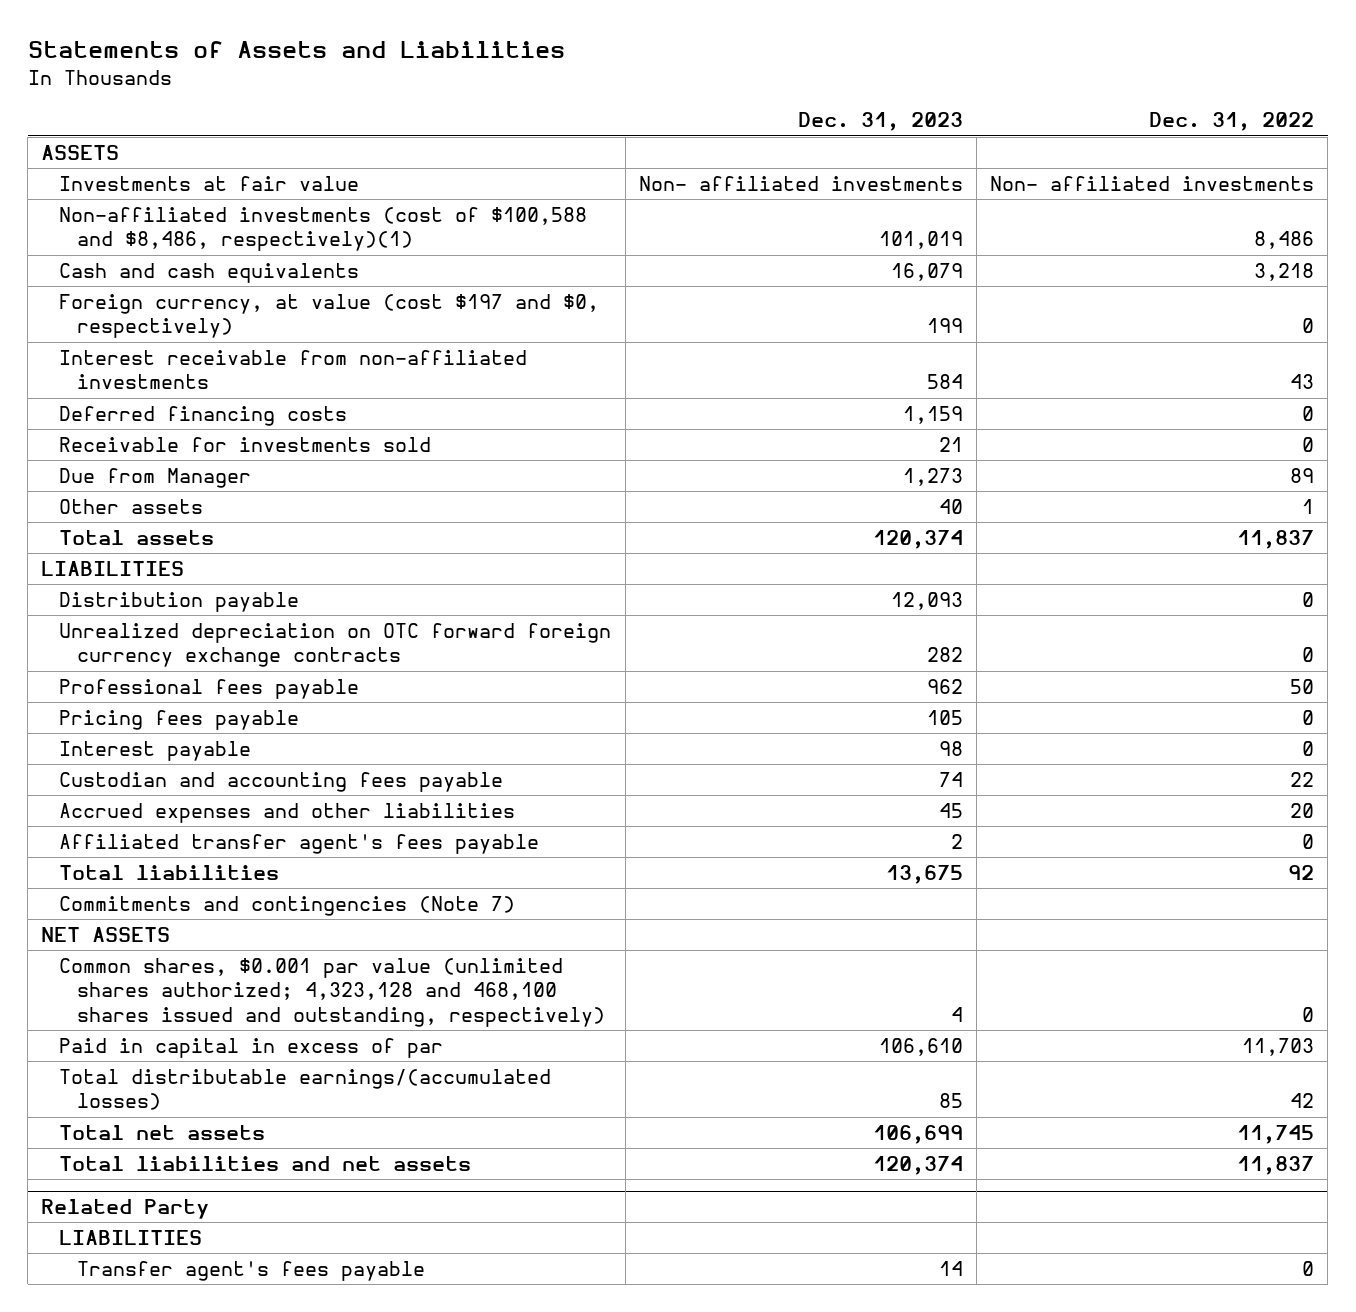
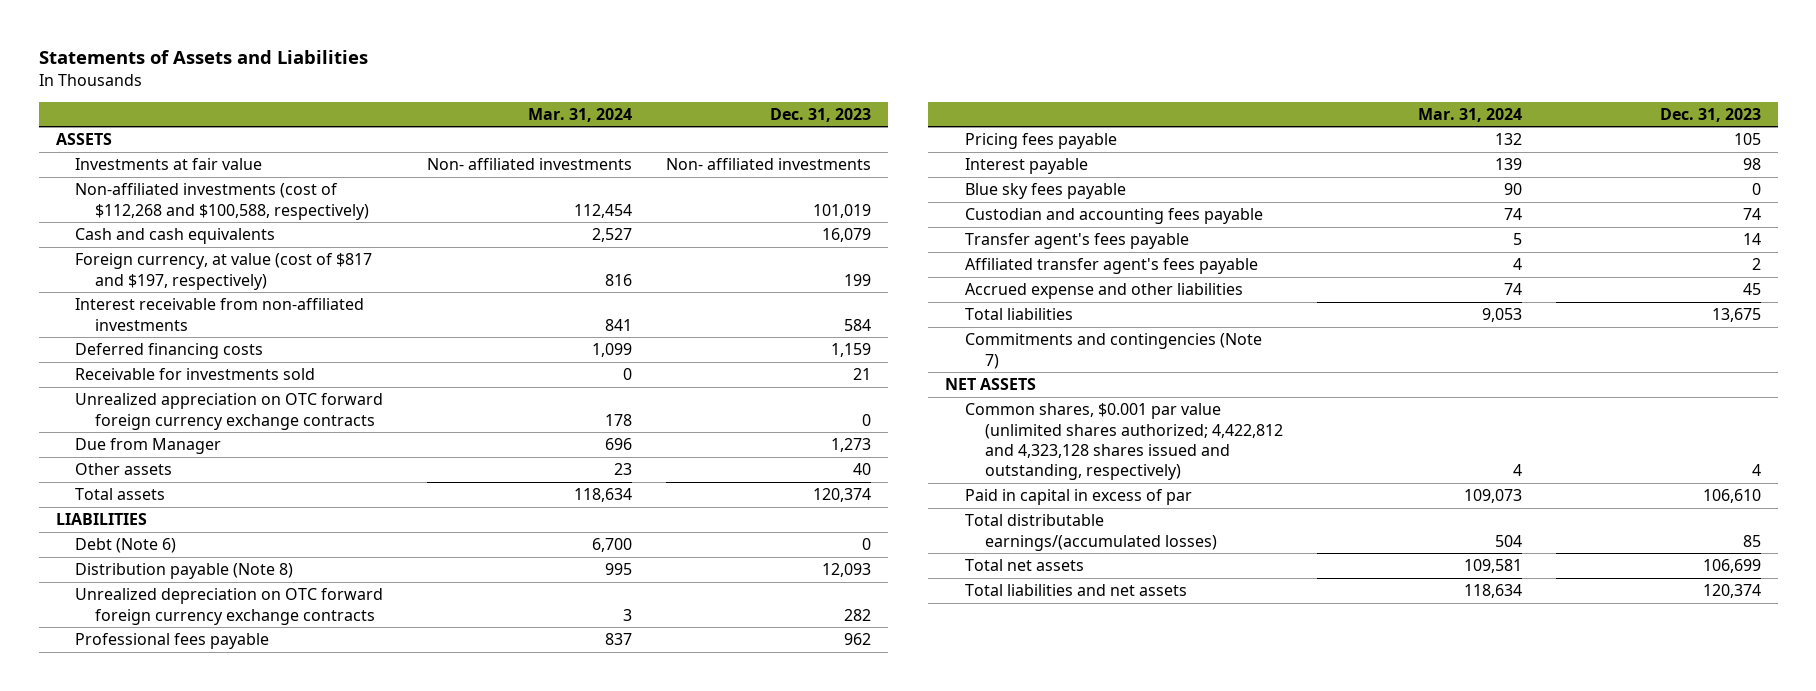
[1149,112,1315,132] Dec. 31, 2022 -> none
none -> [528,107,633,122] Mar. 31, 2024
[59,207,588,252] Non-affiliated investments (cost of $100,588 and $8,486, respectively)(1) -> [75,183,370,220] Non-affiliated investments (cost of $112,268 and $100,588, respectively)
[59,294,600,339] Foreign currency, at value (cost $197 and $0, respectively) -> [75,253,373,290] Foreign currency, at value (cost of $817 and $197, respectively)
none -> [75,393,384,430] Unrealized appreciation on OTC forward foreign currency exchange contracts
none -> [75,538,177,554] Debt (Note 6)
[59,592,300,613] Distribution payable -> [75,563,294,580] Distribution payable (Note 8)
none -> [965,183,1127,200] Blue sky fees payable
[59,803,516,824] Accrued expenses and other liabilities -> none
none -> [965,233,1190,250] Transfer agent's fees payable
none -> [965,283,1244,300] Accrued expense and other liabilities
[59,958,606,1027] Common shares, $0.001 par value (unlimited shares authorized; 4,323,128 and 468,100 shares issued and outstanding, respectively) -> [965,403,1283,481] Common shares, $0.001 par value (unlimited shares authorized; 4,422,812 and 4,323,128 shares issued and outstanding, respectively)
[41,1199,210,1220] Related Party -> none
[59,1230,203,1246] LIABILITIES -> none
[77,1261,426,1282] Transfer agent's fees payable -> none

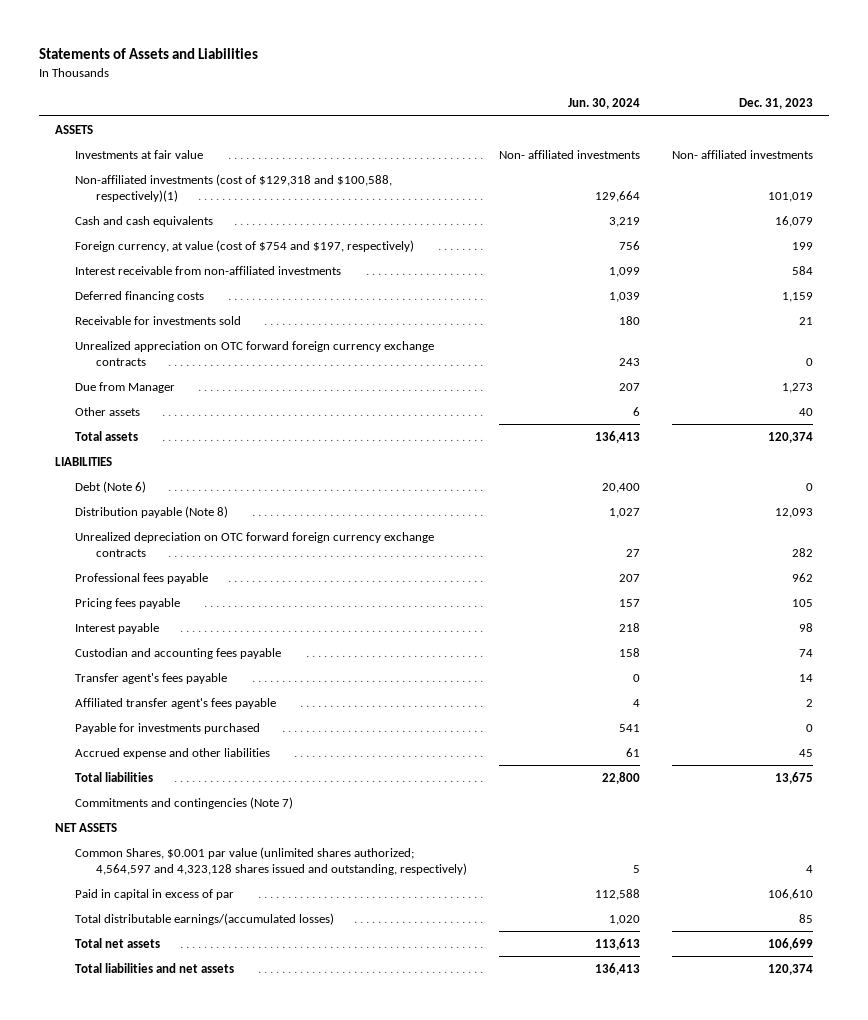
[528,107,633,122] Mar. 31, 2024 -> none
none -> [568,98,641,110] Jun. 30, 2024
[75,183,370,220] Non-affiliated investments (cost of $112,268 and $100,588, respectively) -> [75,173,393,202] Non-affiliated investments (cost of $129,318 and $100,588, respectively)(1)
[75,253,373,290] Foreign currency, at value (cost of $817 and $197, respectively) -> [75,239,415,252] Foreign currency, at value (cost of $754 and $197, respectively)
[965,183,1127,200] Blue sky fees payable -> none
none -> [75,722,261,734] Payable for investments purchased
[965,403,1283,481] Common shares, $0.001 par value (unlimited shares authorized; 4,422,812 and 4,323,128 shares issued and outstanding, respectively) -> [75,846,468,875] Common Shares, $0.001 par value (unlimited shares authorized; 4,564,597 and 4,323,128 shares issued and outstanding, respectively)

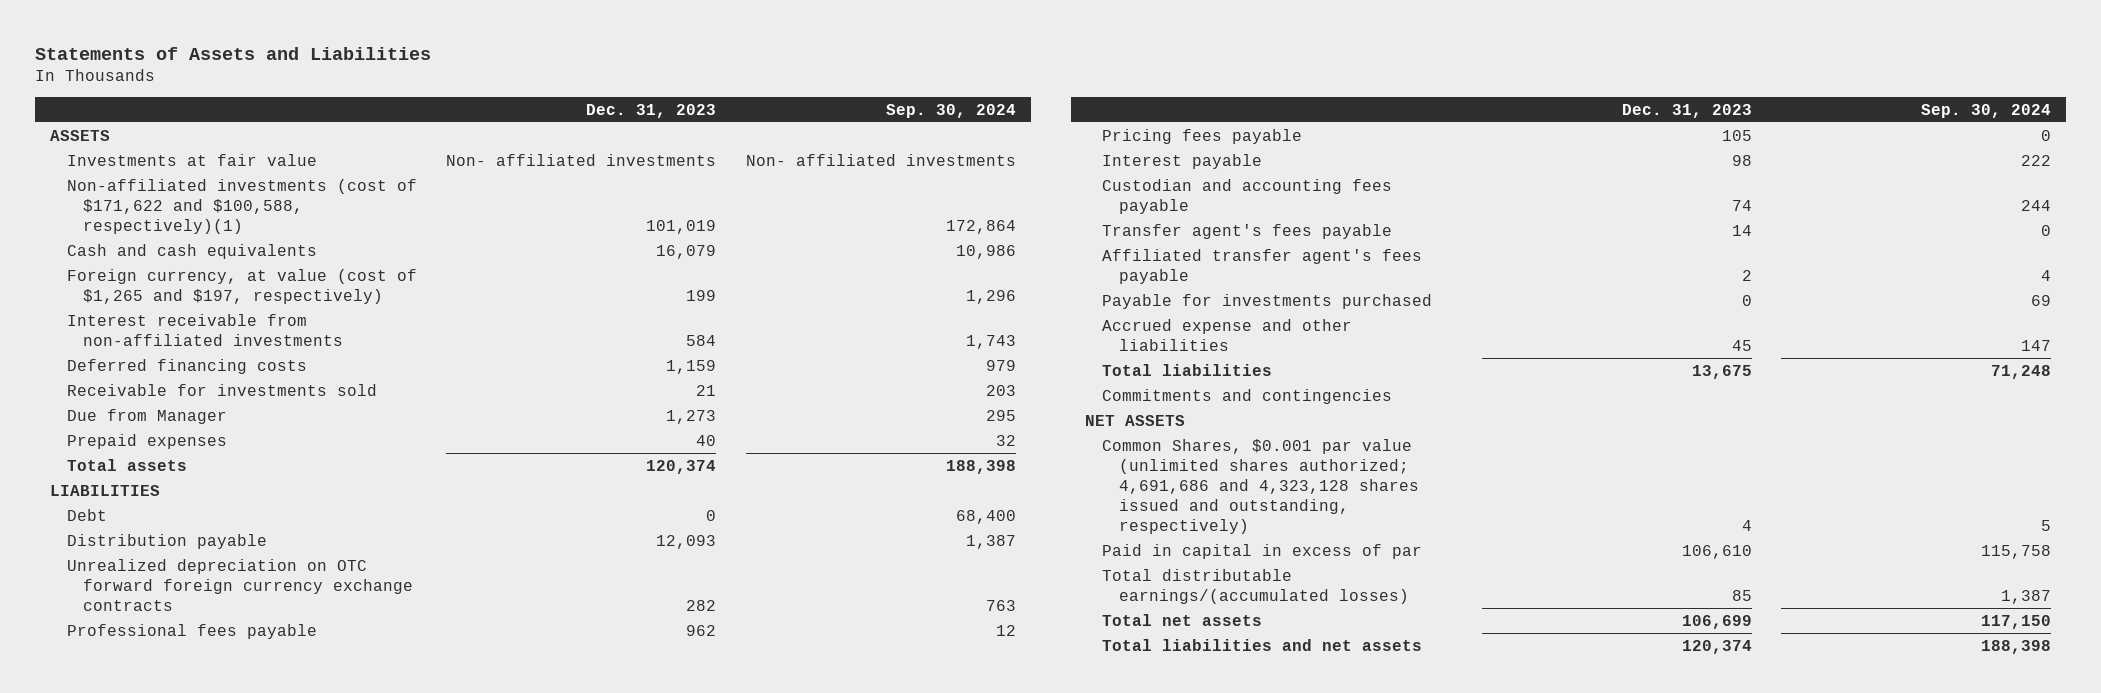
[568,98,641,110] Jun. 30, 2024 -> none
none -> [885,103,1016,118] Sep. 30, 2024
[75,173,393,202] Non-affiliated investments (cost of $129,318 and $100,588, respectively)(1) -> [66,178,417,234] Non-affiliated investments (cost of $171,622 and $100,588, respectively)(1)
[75,239,415,252] Foreign currency, at value (cost of $754 and $197, respectively) -> [66,268,417,304] Foreign currency, at value (cost of $1,265 and $197, respectively)
[75,340,435,366] Unrealized appreciation on OTC forward foreign currency exchange contracts -> none
[75,406,141,416] Other assets -> none
none -> [66,433,227,449] Prepaid expenses
[75,480,147,493] Debt (Note 6) -> [66,508,107,521] Debt
[75,505,229,518] Distribution payable (Note 8) -> [66,533,267,549] Distribution payable
[75,796,294,809] Commitments and contingencies (Note 7) -> [1102,388,1393,404] Commitments and contingencies
[75,846,468,875] Common Shares, $0.001 par value (unlimited shares authorized; 4,564,597 and 4,323,128 shares issued and outstanding, respectively) -> [1102,438,1420,534] Common Shares, $0.001 par value (unlimited shares authorized; 4,691,686 and 4,323,128 shares issued and outstanding, respectively)

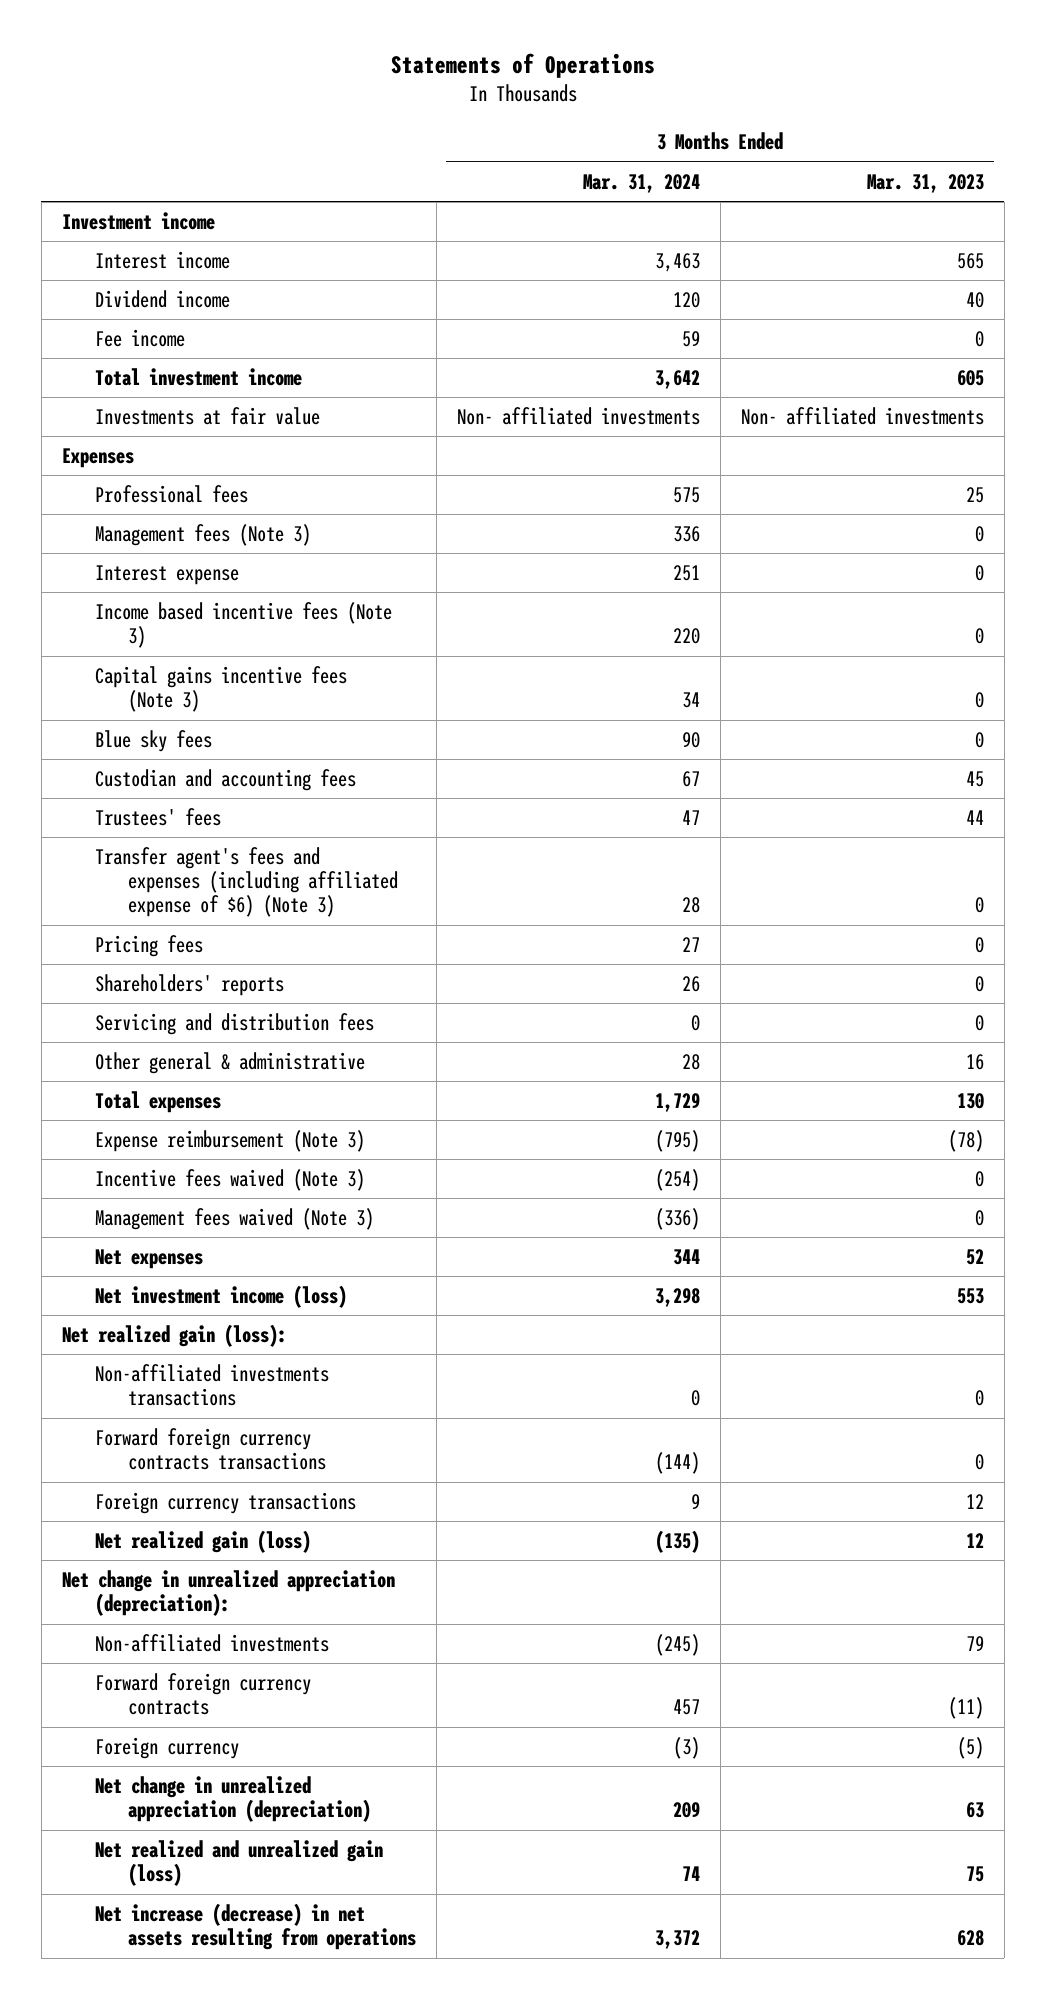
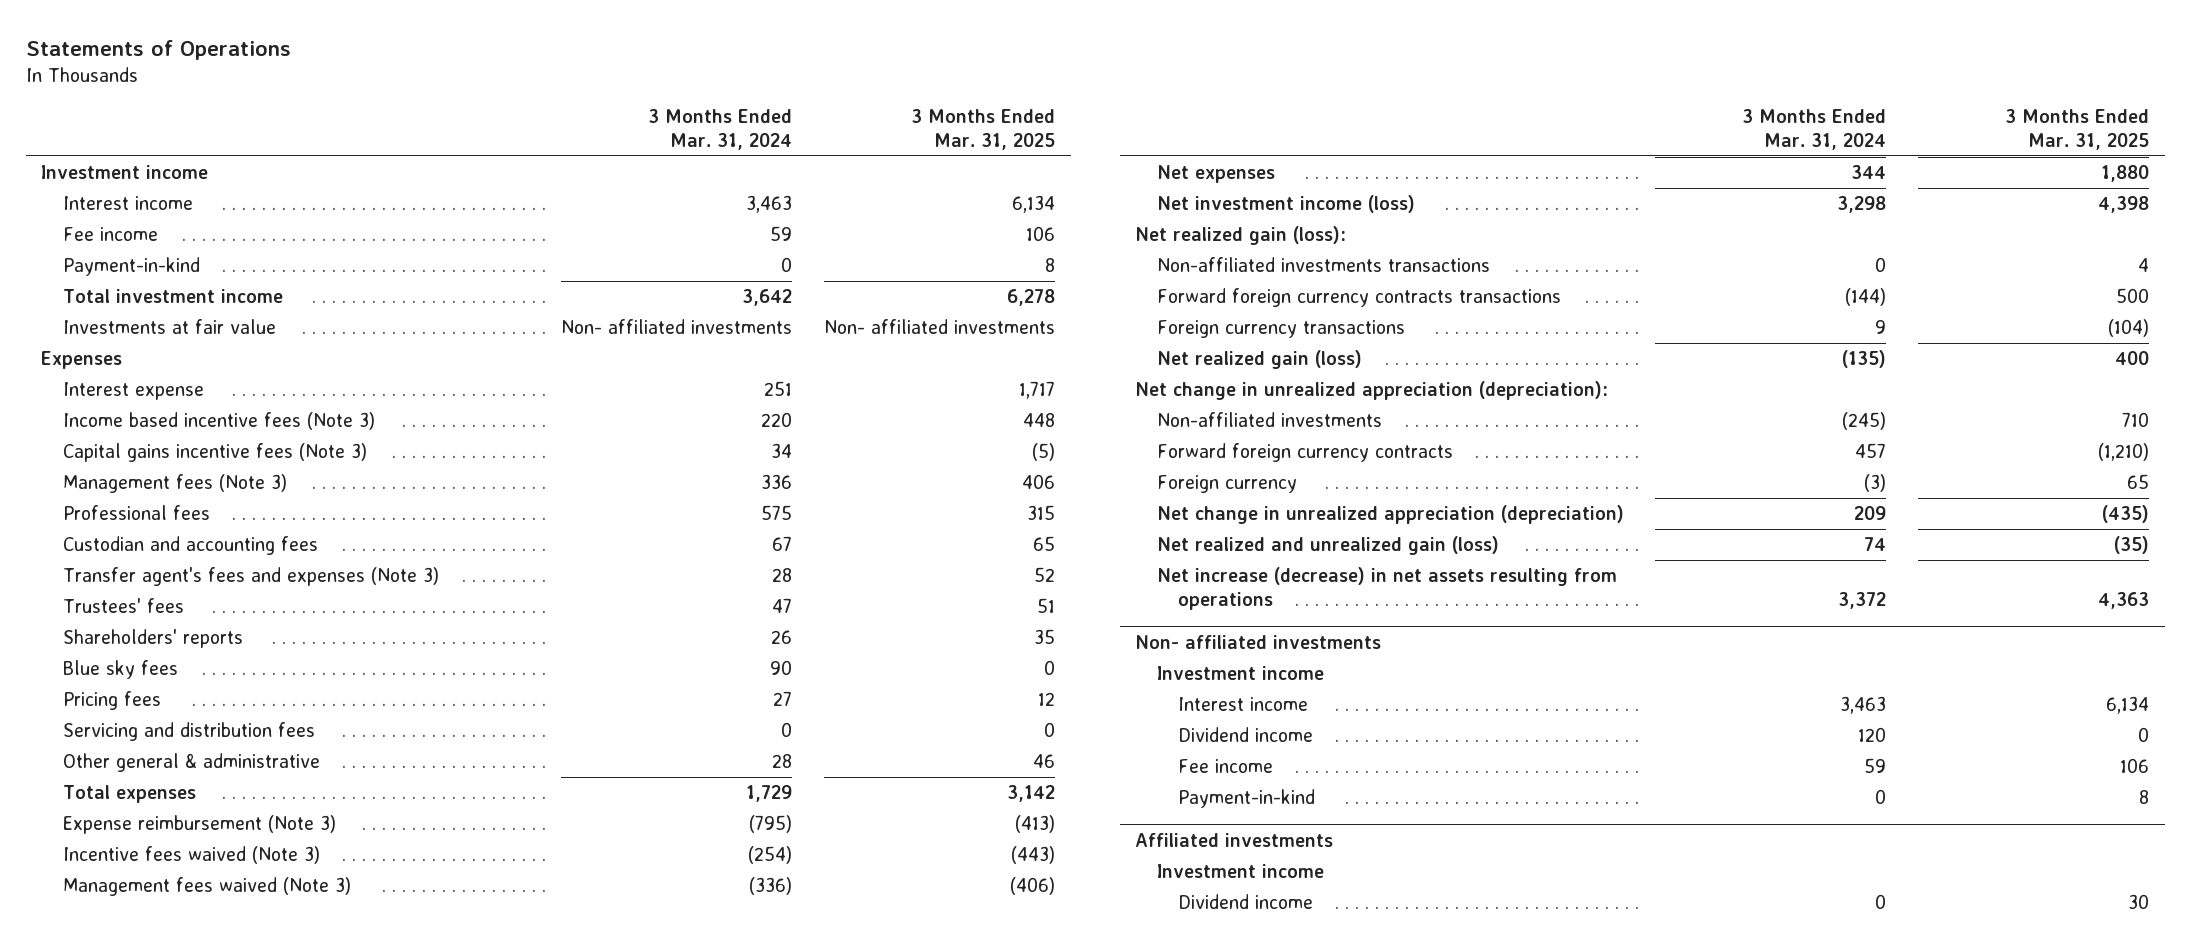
[866,173,984,193] Mar. 31, 2023 -> none
none -> [911,109,1056,150] 3 Months Ended Mar. 31, 2025
[94,290,230,309] Dividend income -> none
none -> [62,257,200,277] Payment-in-kind
[94,524,311,547] Management fees (Note 3) -> [62,474,287,494] Management fees (Note 3)
[94,485,248,504] Professional fees -> [62,505,210,521] Professional fees
none -> [62,567,439,587] Transfer agent's fees and expenses (Note 3)
[94,847,398,918] Transfer agent's fees and expenses (including affiliated expense of $6) (Note 3) -> none
[94,730,212,753] Blue sky fees -> [62,660,178,680] Blue sky fees
[94,935,203,958] Pricing fees -> [62,691,161,711] Pricing fees
none -> [1135,634,1382,649] Non- affiliated investments
none -> [1156,666,1324,681] Investment income
none -> [1177,697,1308,712] Interest income
none -> [1177,727,1313,743] Dividend income
none -> [1177,759,1273,774] Fee income
none -> [1177,789,1315,809] Payment-in-kind
none -> [1135,832,1334,847] Affiliated investments
none -> [1156,864,1324,879] Investment income
none -> [1177,894,1313,910] Dividend income

